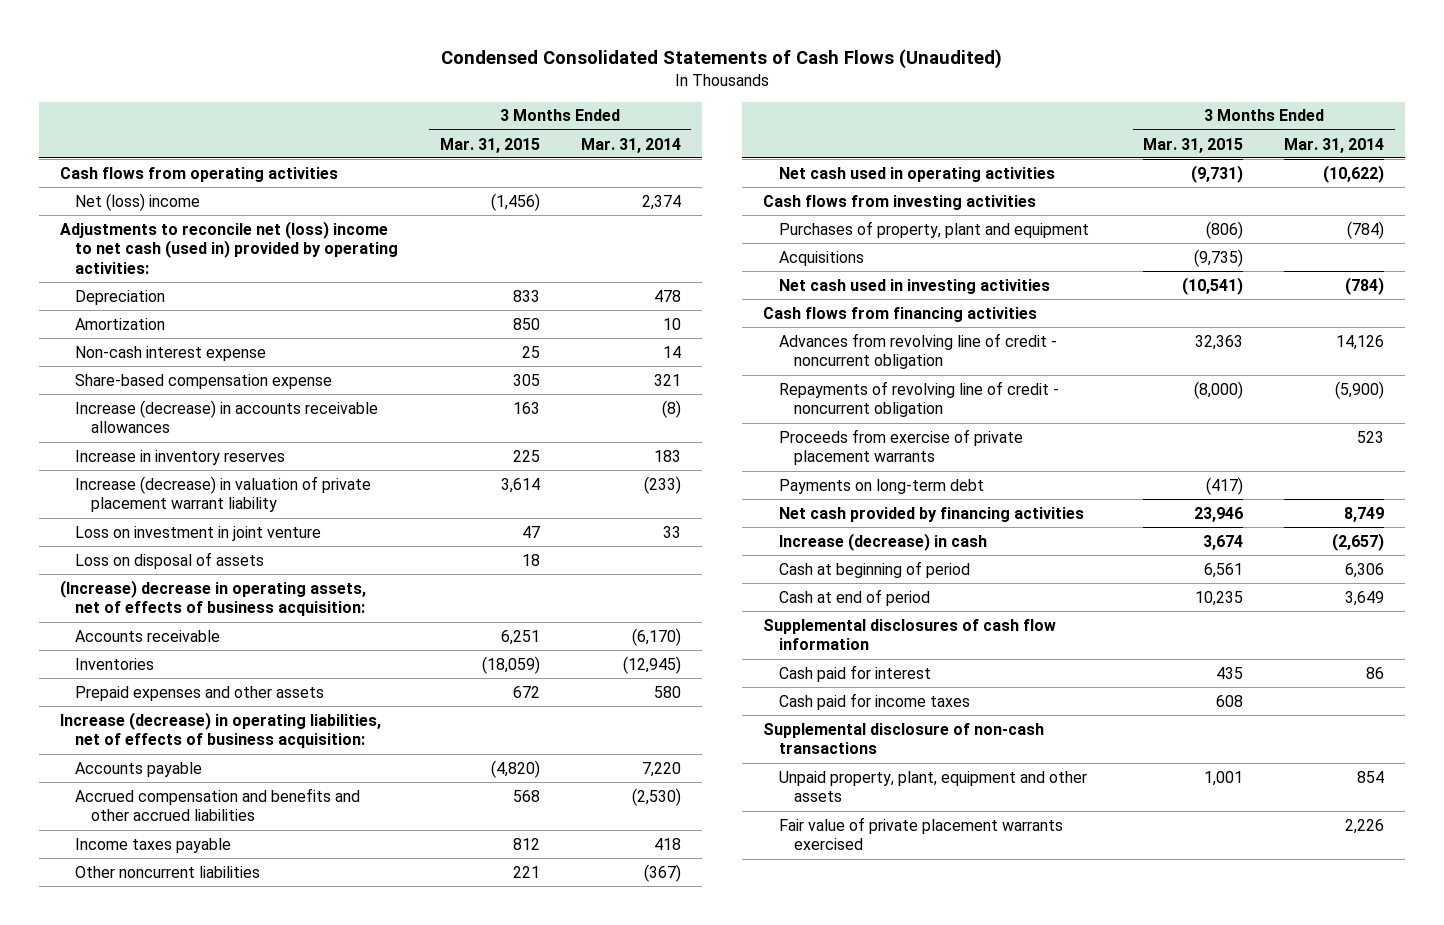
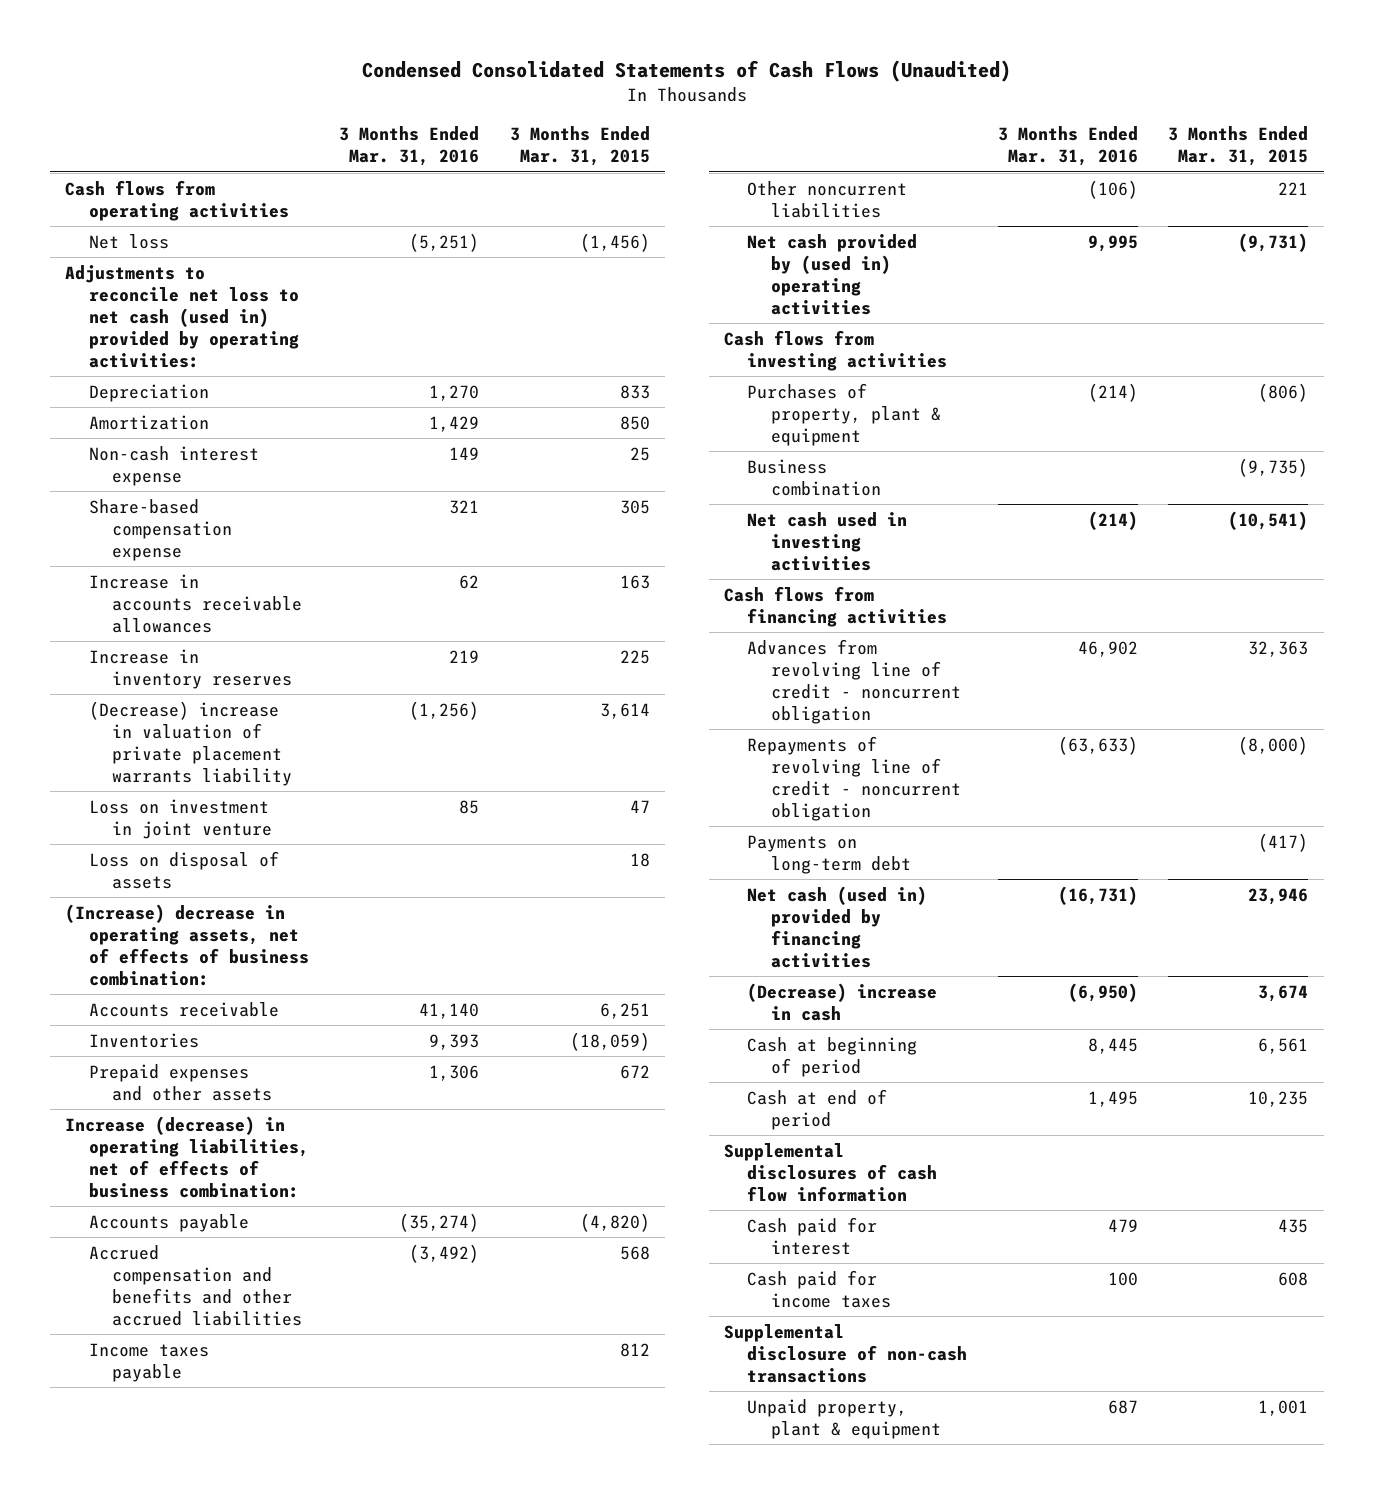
[581,137,682,153] Mar. 31, 2014 -> none
none -> [339,126,480,167] 3 Months Ended Mar. 31, 2016
[75,192,201,211] Net (loss) income -> [88,233,169,249] Net loss
[59,220,399,274] Adjustments to reconcile net (loss) income to net cash (used in) provided by operating activities: -> [65,264,299,368] Adjustments to reconcile net loss to net cash (used in) provided by operating activities:
[75,399,379,434] Increase (decrease) in accounts receivable allowances -> [88,573,303,633] Increase in accounts receivable allowances
[75,475,372,513] Increase (decrease) in valuation of private placement warrant liability -> [88,700,293,786] (Decrease) increase in valuation of private placement warrants liability
[59,579,366,617] (Increase) decrease in operating assets, net of effects of business acquisition: -> [65,903,309,986] (Increase) decrease in operating assets, net of effects of business combination:
[59,711,381,749] Increase (decrease) in operating liabilities, net of effects of business acquisition: -> [65,1115,309,1198] Increase (decrease) in operating liabilities, net of effects of business combination:
[778,166,1055,182] Net cash used in operating activities -> [747,233,918,315] Net cash provided by (used in) operating activities
[778,220,1089,238] Purchases of property, plant and equipment -> [747,382,941,446] Purchases of property, plant & equipment
[778,250,864,266] Acquisitions -> [747,458,881,496] Business combination
[778,428,1023,466] Proceeds from exercise of private placement warrants -> none
[778,506,1084,522] Net cash provided by financing activities -> [747,885,928,968] Net cash (used in) provided by financing activities
[778,532,987,551] Increase (decrease) in cash -> [747,982,938,1021] (Decrease) increase in cash
[778,816,1063,851] Fair value of private placement warrants exercised -> none
[778,770,1087,803] Unpaid property, plant, equipment and other assets -> [747,1398,941,1439] Unpaid property, plant & equipment

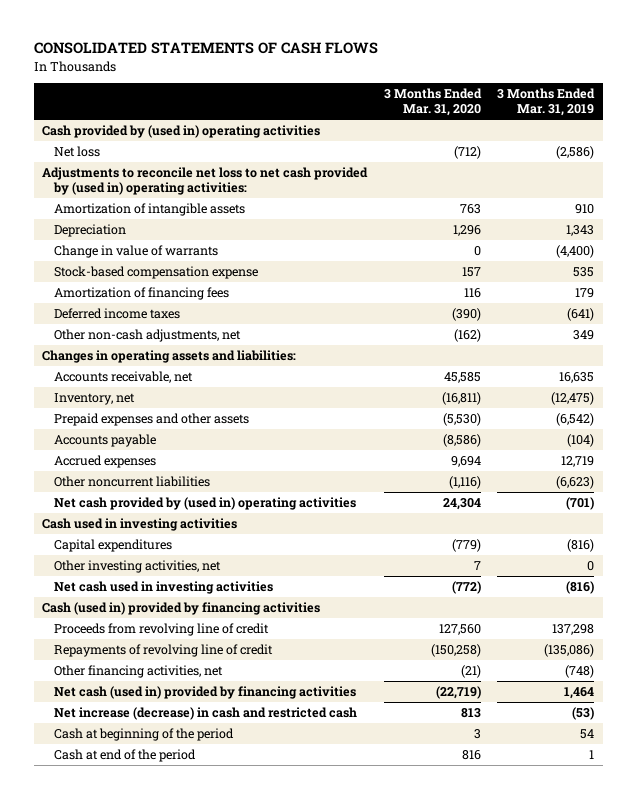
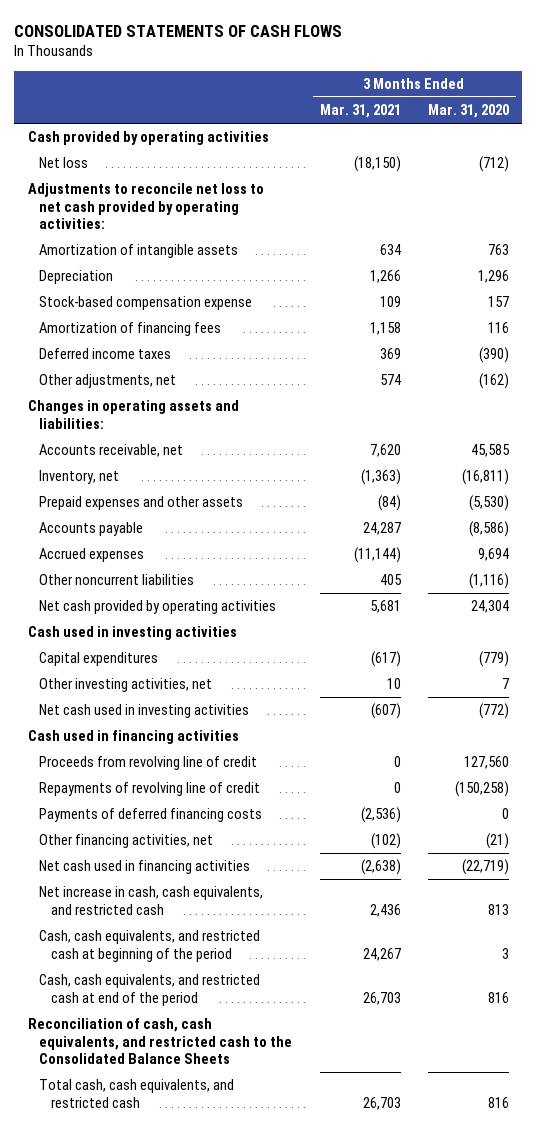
[497,88,596,117] 3 Months Ended Mar. 31, 2019 -> none
none -> [319,104,401,119] Mar. 31, 2021
[41,125,320,139] Cash provided by (used in) operating activities -> [27,131,269,146] Cash provided by operating activities
[41,167,368,195] Adjustments to reconcile net loss to net cash provided by (used in) operating activities: -> [27,183,264,230] Adjustments to reconcile net loss to net cash provided by operating activities:
[53,245,218,259] Change in value of warrants -> none
[53,329,241,343] Other non-cash adjustments, net -> [39,374,177,389] Other adjustments, net
[53,497,356,511] Net cash provided by (used in) operating activities -> [39,600,277,615] Net cash provided by operating activities
[41,602,320,616] Cash (used in) provided by financing activities -> [27,730,239,745] Cash used in financing activities
none -> [39,808,263,823] Payments of deferred financing costs
[53,686,356,700] Net cash (used in) provided by financing activities -> [39,860,251,875] Net cash used in financing activities
[53,707,357,721] Net increase (decrease) in cash and restricted cash -> [39,886,264,915] Net increase in cash, cash equivalents, and restricted cash
[53,728,234,742] Cash at beginning of the period -> [39,930,261,962] Cash, cash equivalents, and restricted cash at beginning of the period
[53,749,196,763] Cash at end of the period -> [39,974,261,1006] Cash, cash equivalents, and restricted cash at end of the period
none -> [27,1018,293,1065] Reconciliation of cash, cash equivalents, and restricted cash to the Consolidated Balance Sheets
none -> [39,1079,235,1108] Total cash, cash equivalents, and restricted cash

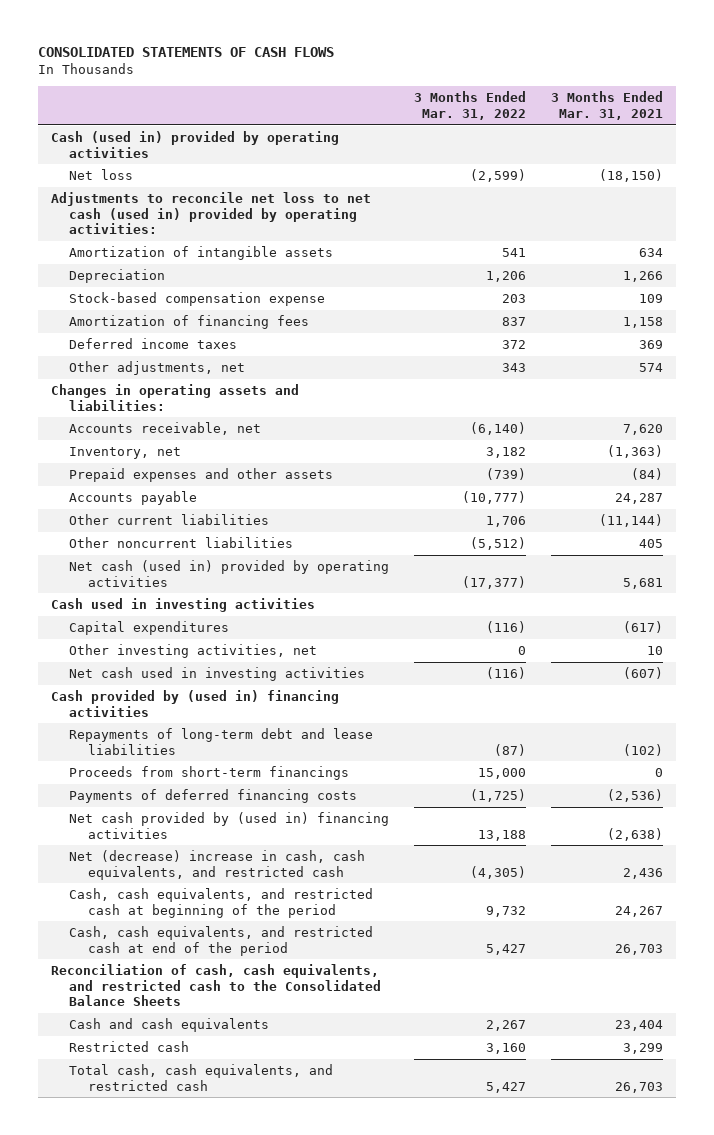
[427,104,509,119] Mar. 31, 2020 -> none
none -> [414,90,527,120] 3 Months Ended Mar. 31, 2022
[27,131,269,146] Cash provided by operating activities -> [50,130,339,158] Cash (used in) provided by operating activities
[27,183,264,230] Adjustments to reconcile net loss to net cash provided by operating activities: -> [50,191,371,235] Adjustments to reconcile net loss to net cash (used in) provided by operating activities:
[39,548,145,563] Accrued expenses -> [69,513,270,525] Other current liabilities
[39,600,277,615] Net cash provided by operating activities -> [69,559,390,587] Net cash (used in) provided by operating activities
[39,756,258,771] Proceeds from revolving line of credit -> none
[39,782,261,797] Repayments of revolving line of credit -> none
[27,730,239,745] Cash used in financing activities -> [50,689,339,717] Cash provided by (used in) financing activities
none -> [69,727,374,755] Repayments of long-term debt and lease liabilities
none -> [69,765,350,780] Proceeds from short-term financings
[39,834,214,849] Other financing activities, net -> none
[39,860,251,875] Net cash used in financing activities -> [69,811,390,839] Net cash provided by (used in) financing activities
[39,886,264,915] Net increase in cash, cash equivalents, and restricted cash -> [69,849,366,880] Net (decrease) increase in cash, cash equivalents, and restricted cash
none -> [69,1017,270,1032] Cash and cash equivalents
none -> [69,1040,190,1052] Restricted cash

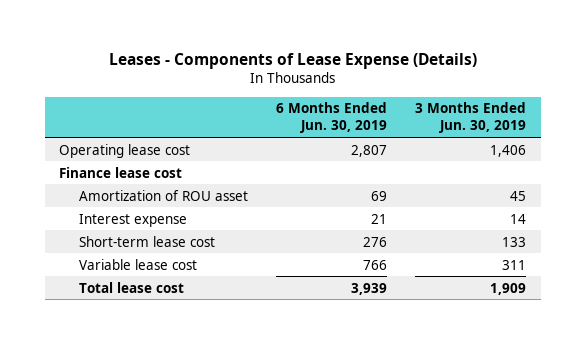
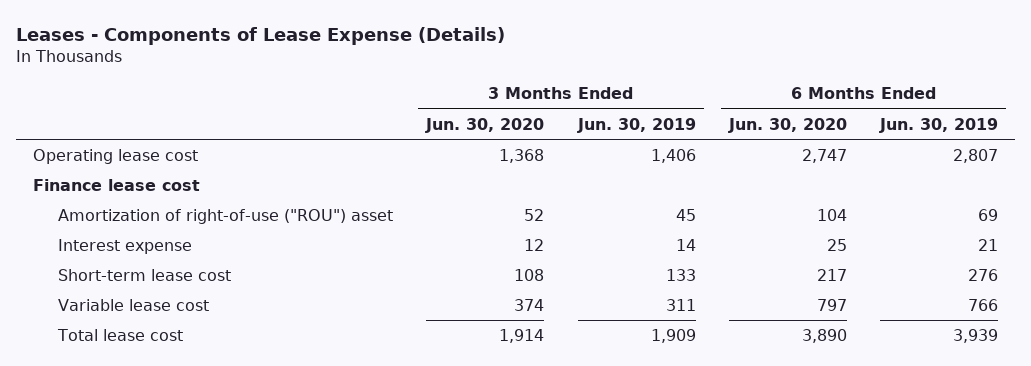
none -> [425,117,545,133] Jun. 30, 2020
none -> [727,117,847,133] Jun. 30, 2020
[78,189,248,201] Amortization of ROU asset -> [58,209,394,225] Amortization of right-of-use ("ROU") asset

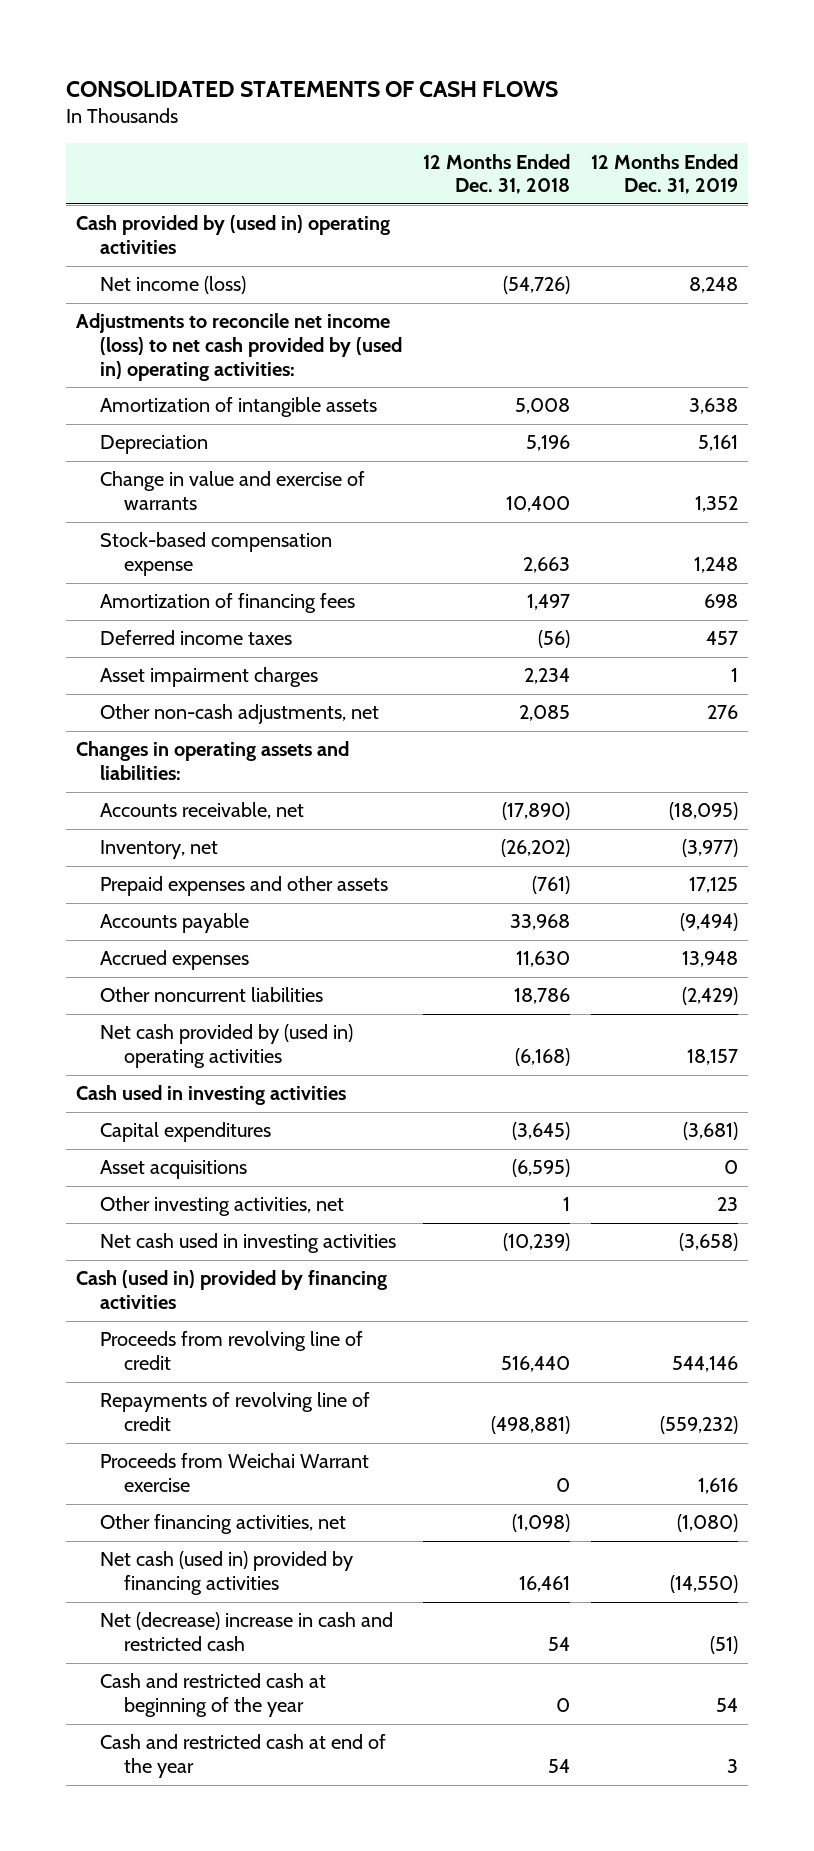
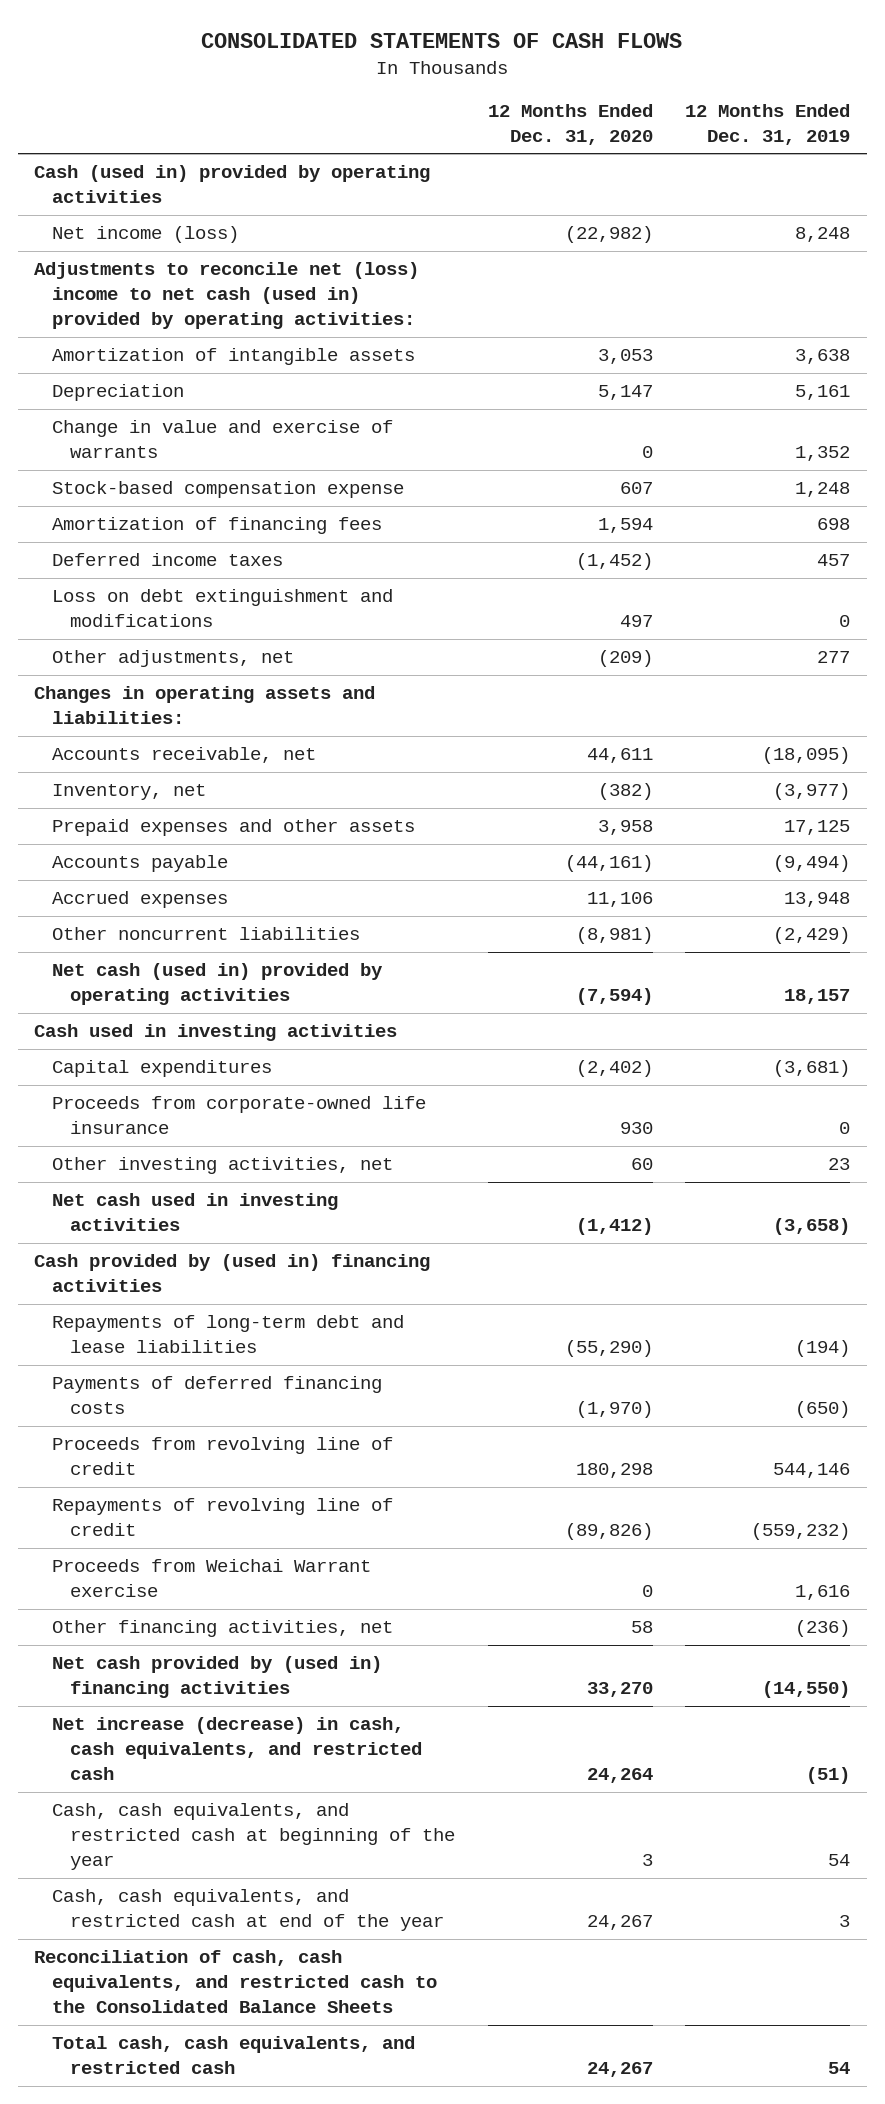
[422,153,570,195] 12 Months Ended Dec. 31, 2018 -> none
none -> [487,103,653,145] 12 Months Ended Dec. 31, 2020
[76,215,391,255] Cash provided by (used in) operating activities -> [34,165,431,204] Cash (used in) provided by operating activities
[76,313,403,381] Adjustments to reconcile net income (loss) to net cash provided by (used in) operating activities: -> [34,262,420,329] Adjustments to reconcile net (loss) income to net cash (used in) provided by operating activities:
[100,667,319,688] Asset impairment charges -> none
none -> [52,589,394,628] Loss on debt extinguishment and modifications
[100,704,380,725] Other non-cash adjustments, net -> [52,650,295,668] Other adjustments, net
[706,705,738,720] 276 -> [817,651,851,664] 277
[100,1024,354,1069] Net cash provided by (used in) operating activities -> [52,963,384,1006] Net cash (used in) provided by operating activities
[100,1160,248,1180] Asset acquisitions -> none
none -> [52,1096,427,1135] Proceeds from corporate-owned life insurance
[76,1270,388,1310] Cash (used in) provided by financing activities -> [34,1254,431,1293] Cash provided by (used in) financing activities
none -> [52,1315,405,1354] Repayments of long-term debt and lease liabilities
none -> [52,1376,383,1415] Payments of deferred financing costs
[676,1514,738,1533] (1,080) -> [795,1620,851,1638] (236)
[100,1551,354,1596] Net cash (used in) provided by financing activities -> [52,1656,383,1699] Net cash provided by (used in) financing activities
[100,1612,394,1652] Net (decrease) increase in cash and restricted cash -> [52,1717,422,1780] Net increase (decrease) in cash, cash equivalents, and restricted cash
[100,1673,327,1718] Cash and restricted cash at beginning of the year -> [52,1803,455,1870] Cash, cash equivalents, and restricted cash at beginning of the year
[100,1734,387,1779] Cash and restricted cash at end of the year -> [52,1889,444,1932] Cash, cash equivalents, and restricted cash at end of the year
none -> [34,1950,438,2013] Reconciliation of cash, cash equivalents, and restricted cash to the Consolidated Balance Sheets
none -> [52,2036,416,2075] Total cash, cash equivalents, and restricted cash

